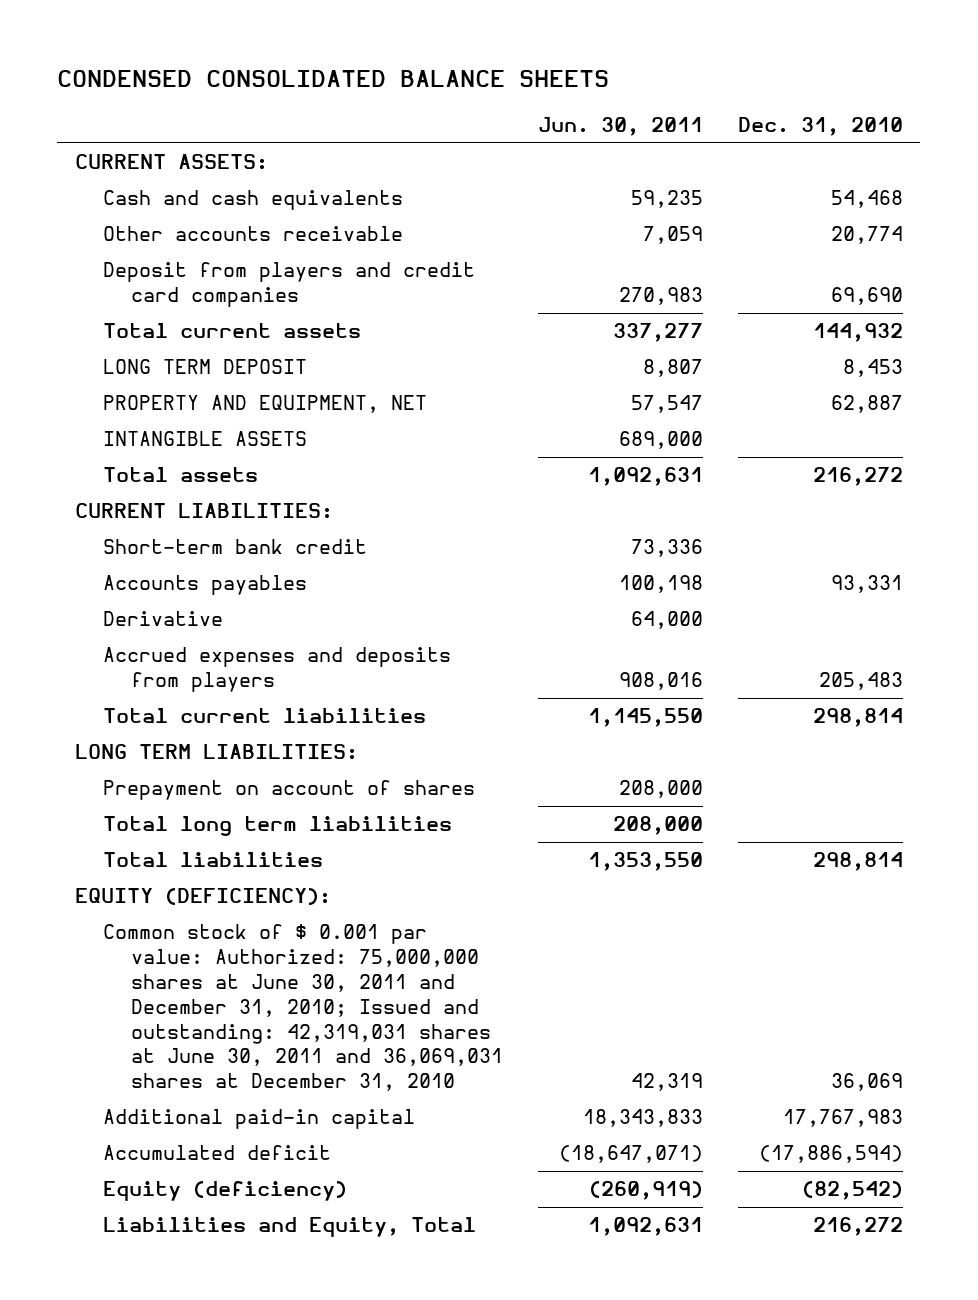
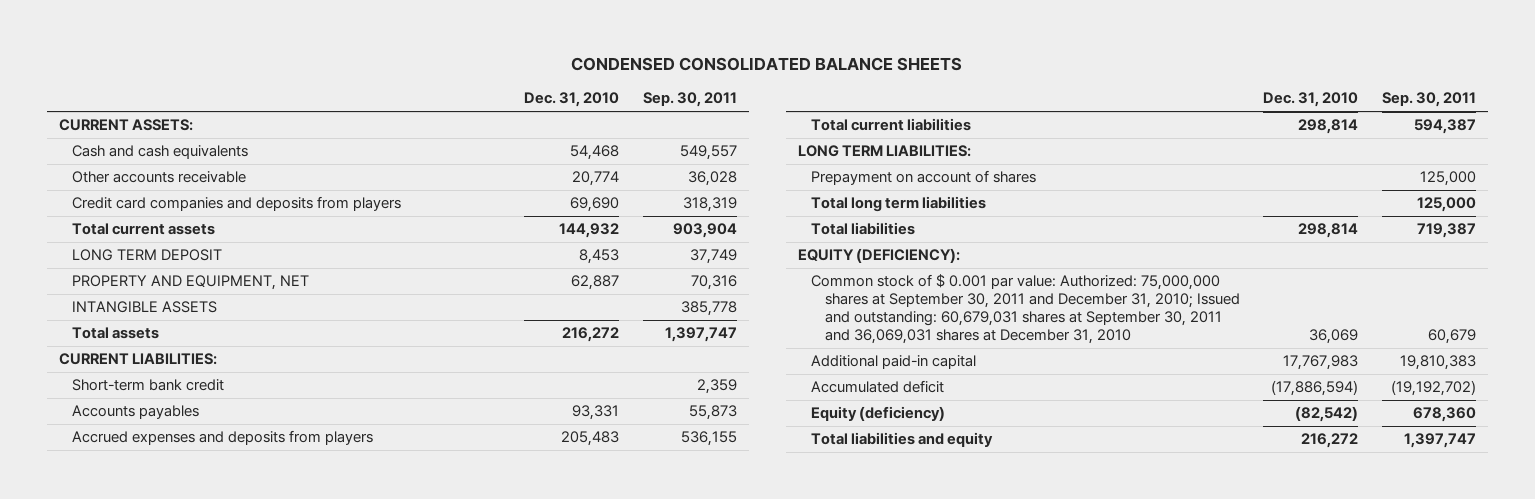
[537,117,703,137] Jun. 30, 2011 -> none
none -> [642,92,737,108] Sep. 30, 2011
[102,262,475,308] Deposit from players and credit card companies -> [72,196,402,212] Credit card companies and deposits from players
[102,611,223,627] Derivative -> none
[102,924,504,1092] Common stock of $ 0.001 par value: Authorized: 75,000,000 shares at June 30, 2011 and December 31, 2010; Issued and outstanding: 42,319,031 shares at June 30, 2011 and 36,069,031 shares at December 31, 2010 -> [811,274,1240,344] Common stock of $ 0.001 par value: Authorized: 75,000,000 shares at September 30, 2011 and December 31, 2010; Issued and outstanding: 60,679,031 shares at September 30, 2011 and 36,069,031 shares at December 31, 2010
[102,1217,476,1238] Liabilities and Equity, Total -> [811,432,994,448] Total liabilities and equity

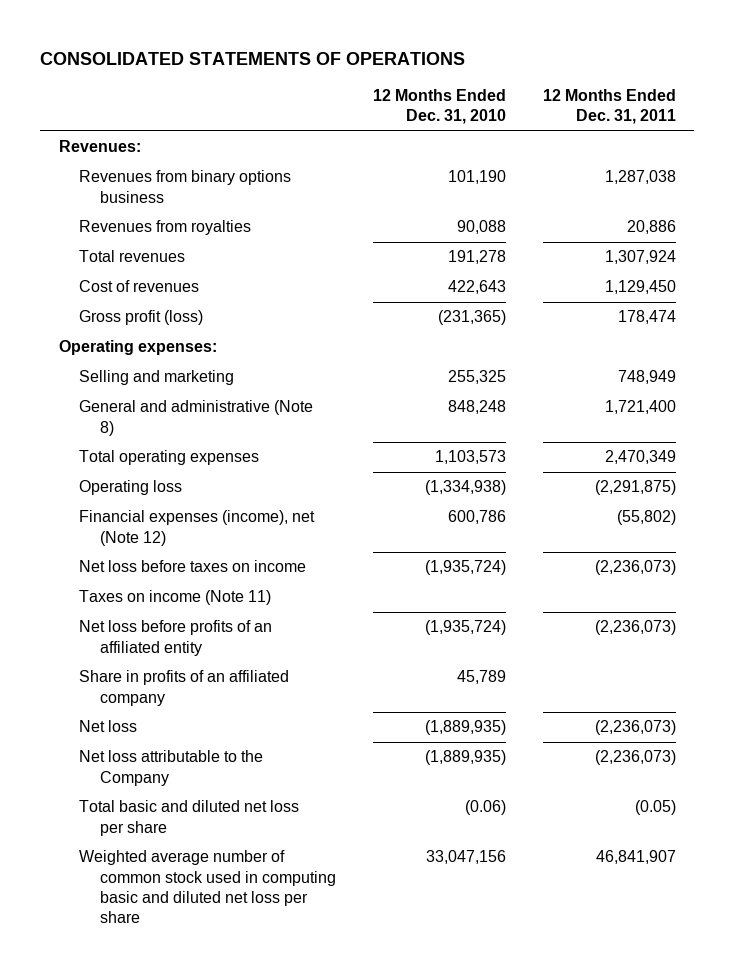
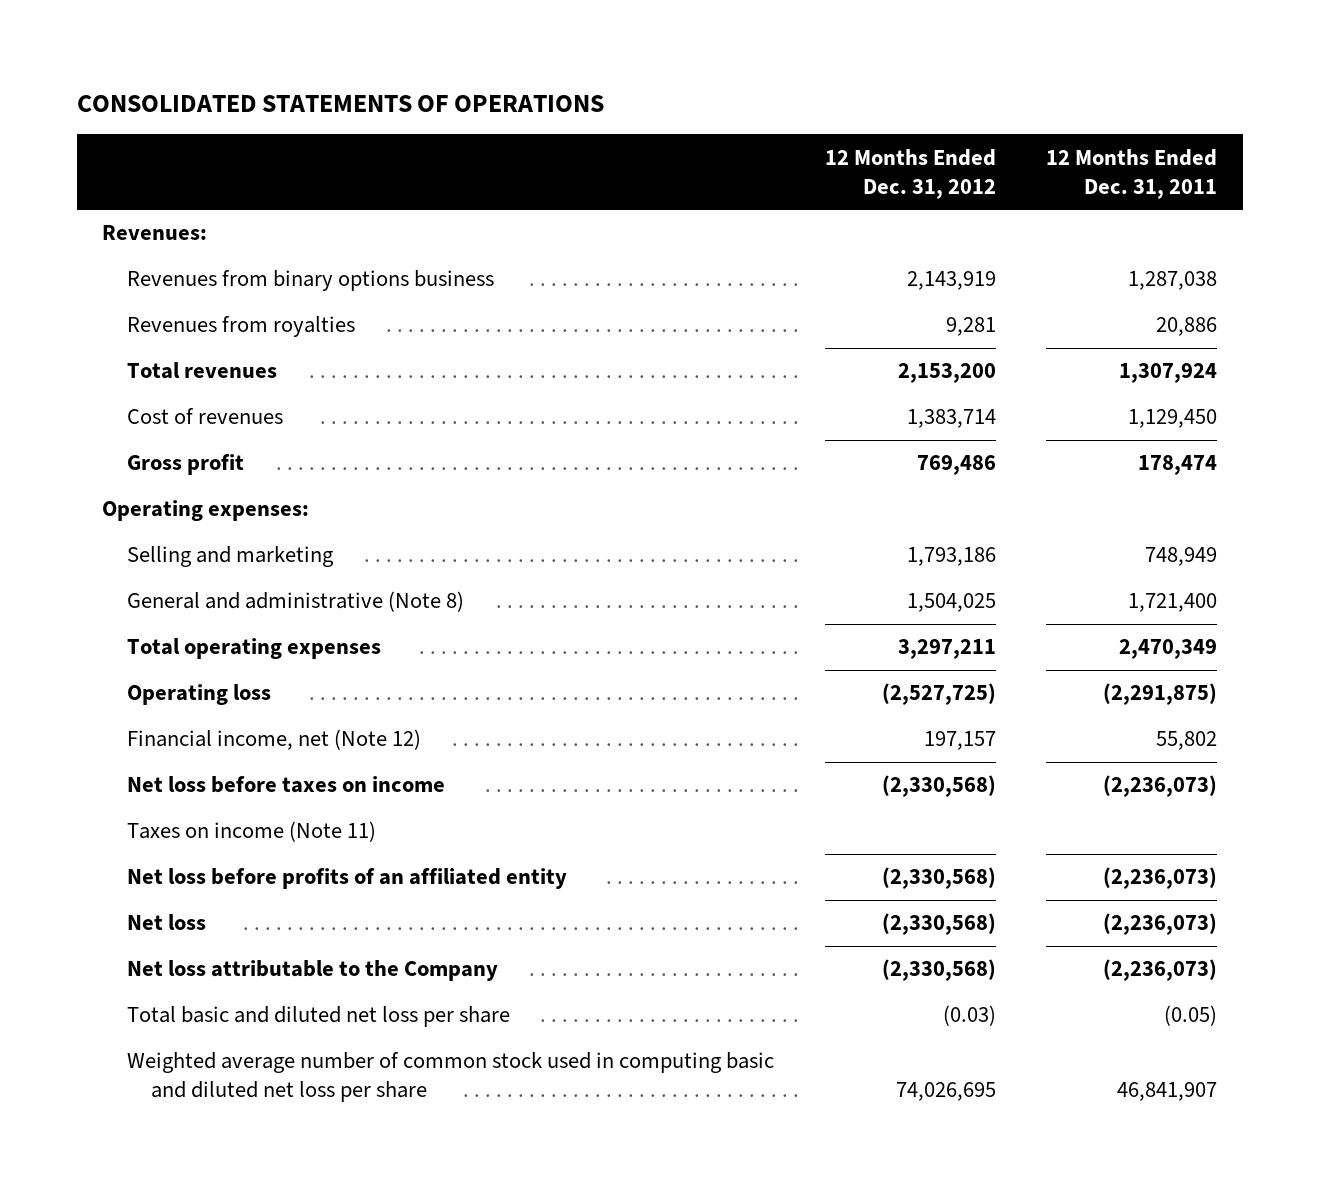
[372,89,506,125] 12 Months Ended Dec. 31, 2010 -> none
none -> [824,148,996,199] 12 Months Ended Dec. 31, 2012
[79,310,204,326] Gross profit (loss) -> [126,454,244,476] Gross profit
[79,510,316,546] Financial expenses (income), net (Note 12) -> [126,729,421,751] Financial income, net (Note 12)
[616,510,676,526] (55,802) -> [1156,731,1218,751] 55,802
[79,670,290,706] Share in profits of an affiliated company -> none

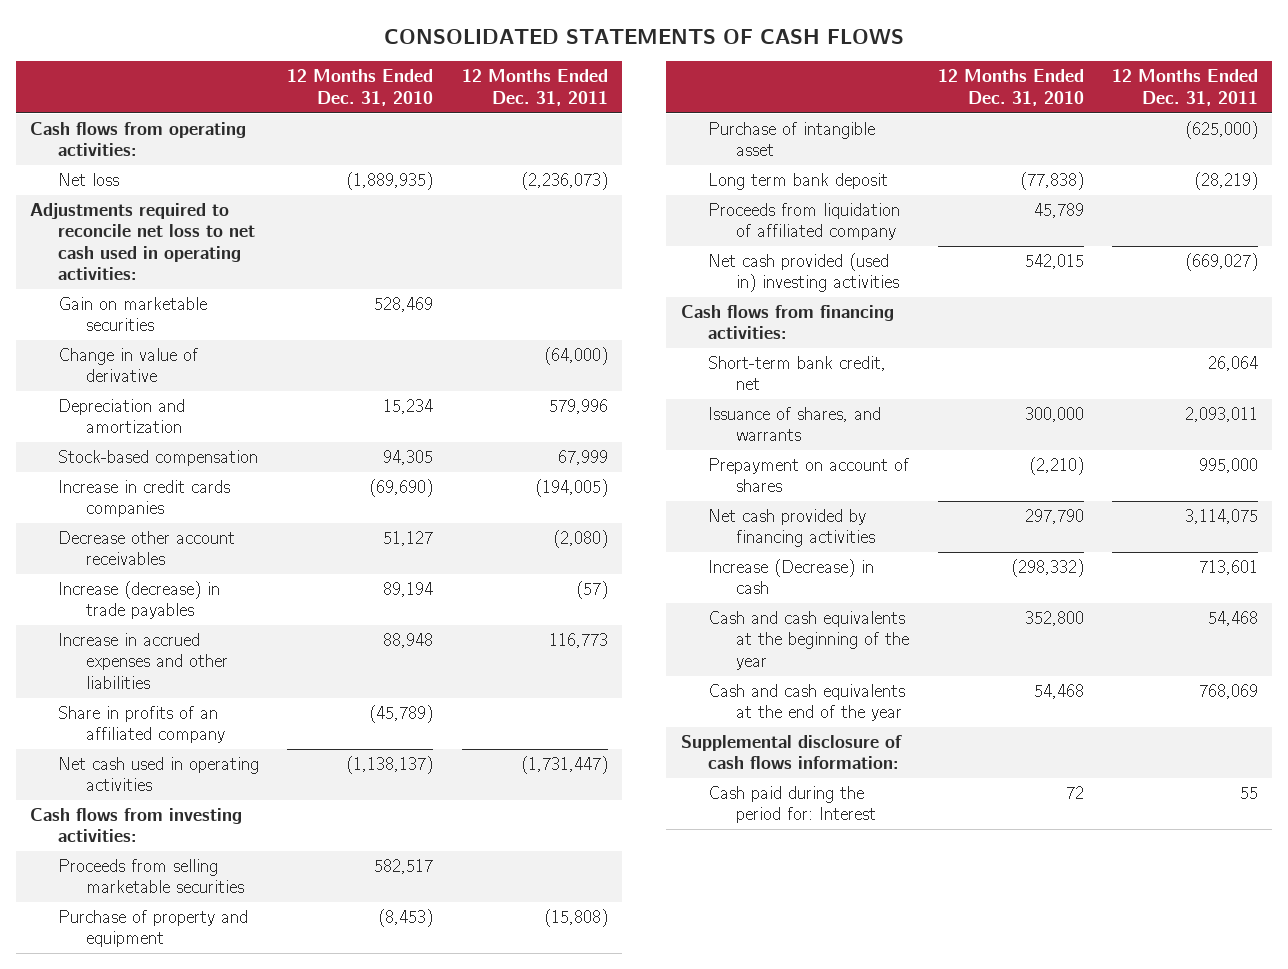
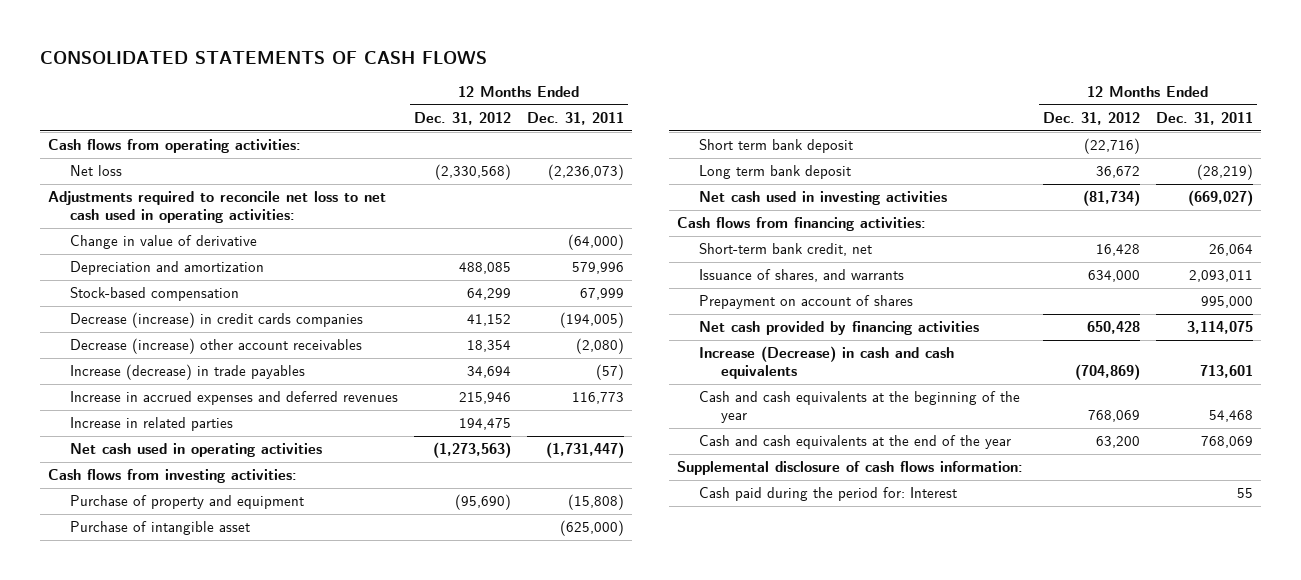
[287,69,434,106] 12 Months Ended Dec. 31, 2010 -> none
none -> [414,112,512,126] Dec. 31, 2012
[57,296,207,332] Gain on marketable securities -> none
[57,479,230,518] Increase in credit cards companies -> [70,312,364,329] Decrease (increase) in credit cards companies
[57,530,235,566] Decrease other account receivables -> [70,338,363,355] Decrease (increase) other account receivables
[57,705,225,744] Share in profits of an affiliated company -> none
[57,632,228,689] Increase in accrued expenses and other liabilities -> [70,391,399,406] Increase in accrued expenses and deferred revenues
none -> [70,417,234,432] Increase in related parties
[57,858,244,894] Proceeds from selling marketable securities -> none
none -> [699,139,854,154] Short term bank deposit
[708,202,901,241] Proceeds from liquidation of affiliated company -> none
[708,252,900,293] Net cash provided (used in) investing activities -> [699,191,948,206] Net cash used in investing activities
[708,558,875,595] Increase (Decrease) in cash -> [699,346,955,380] Increase (Decrease) in cash and cash equivalents

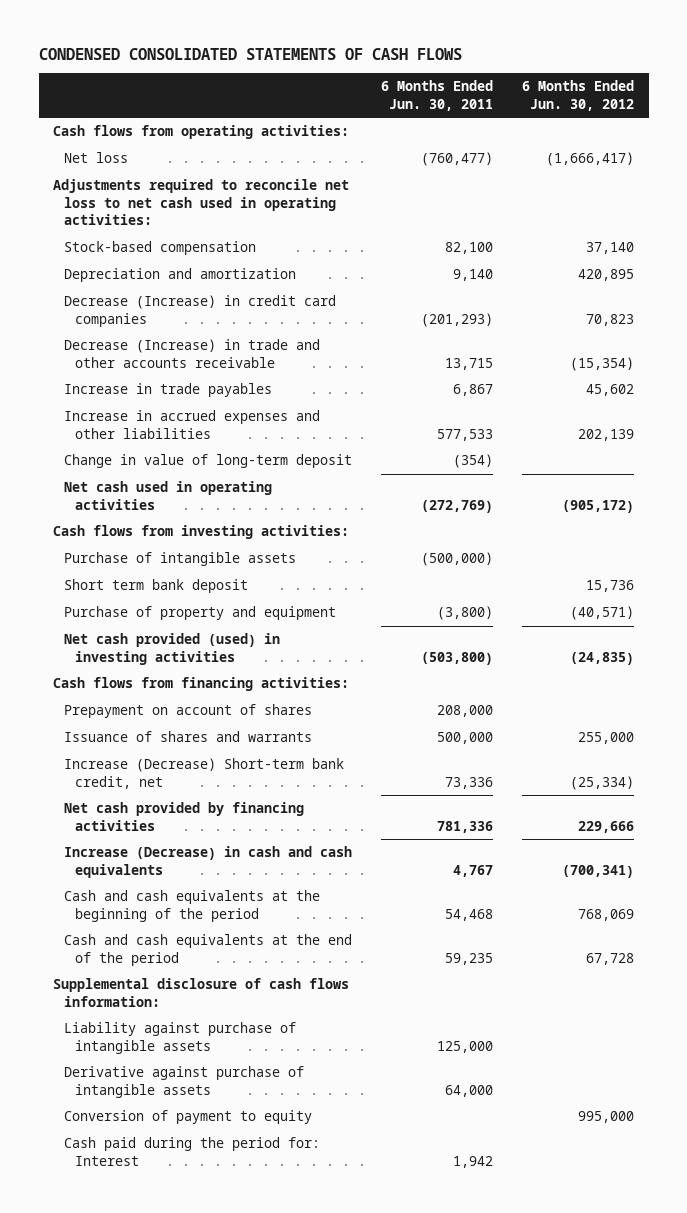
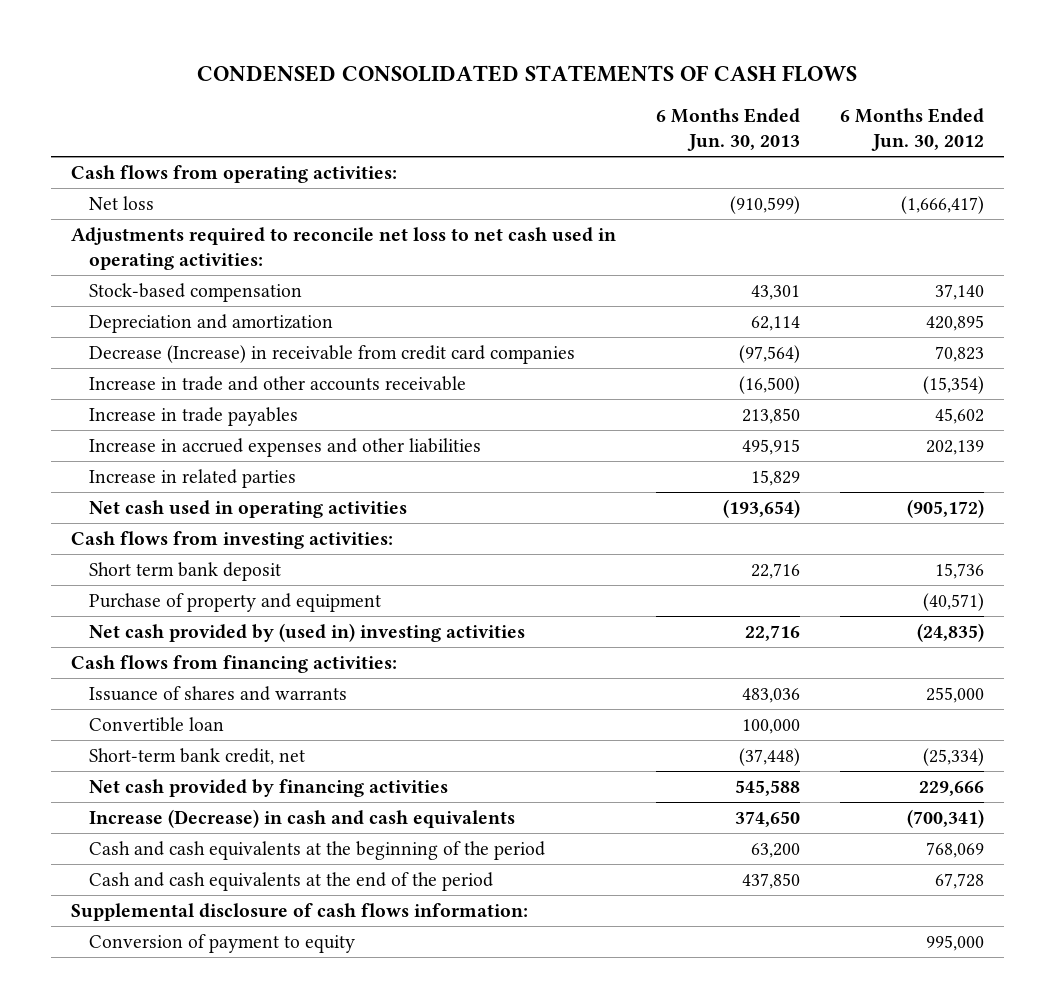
[381,80,494,111] 6 Months Ended Jun. 30, 2011 -> none
none -> [655,108,800,151] 6 Months Ended Jun. 30, 2013
[63,295,336,327] Decrease (Increase) in credit card companies -> none
[63,339,320,368] Decrease (Increase) in trade and other accounts receivable -> [89,344,576,364] Decrease (Increase) in receivable from credit card companies
[570,356,635,371] (15,354) -> [935,345,985,362] 70,823
none -> [89,375,467,391] Increase in trade and other accounts receivable
[63,454,352,469] Change in value of long-term deposit -> none
none -> [89,468,297,488] Increase in related parties
[63,552,296,567] Purchase of intangible assets -> none
[63,633,280,665] Net cash provided (used) in investing activities -> [89,622,526,642] Net cash provided by (used in) investing activities
[63,704,312,719] Prepayment on account of shares -> none
none -> [89,716,225,732] Convertible loan
[63,758,344,789] Increase (Decrease) Short-term bank credit, net -> [89,747,306,765] Short-term bank credit, net
[63,1022,296,1054] Liability against purchase of intangible assets -> none
[63,1066,304,1098] Derivative against purchase of intangible assets -> none
[63,1137,320,1166] Cash paid during the period for: Interest -> none

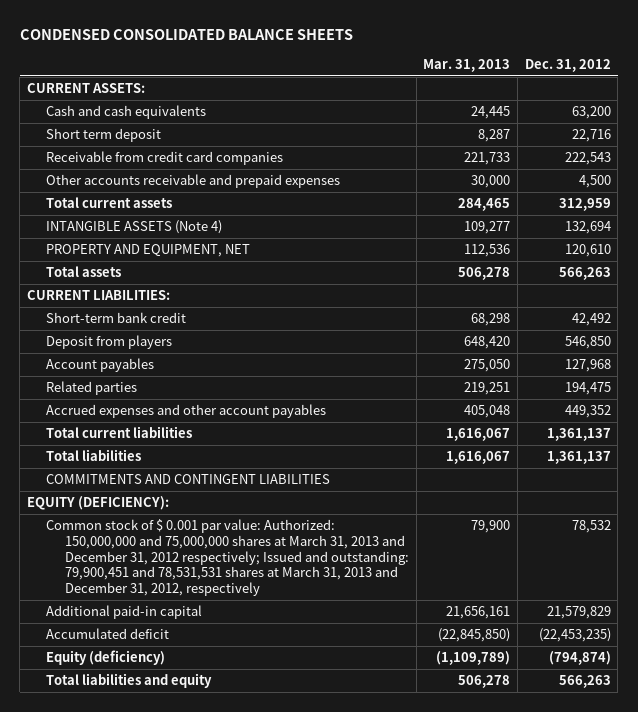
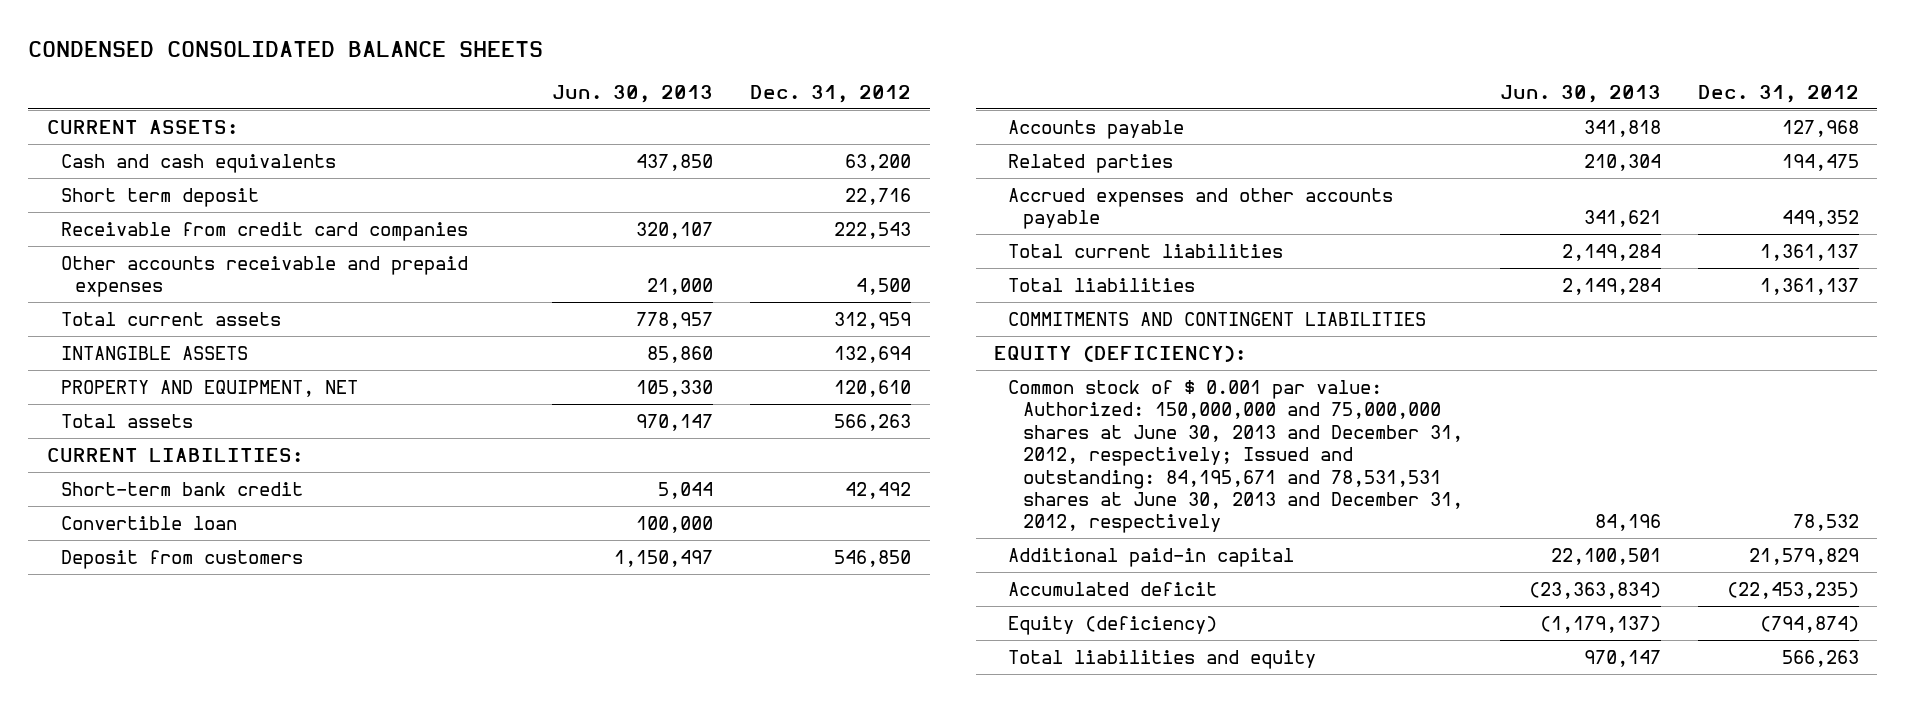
[423,58,511,72] Mar. 31, 2013 -> none
none -> [552,84,714,103] Jun. 30, 2013
[46,220,223,235] INTANGIBLE ASSETS (Note 4) -> [60,345,248,360] INTANGIBLE ASSETS
none -> [60,515,237,530] Convertible loan
[46,335,173,350] Deposit from players -> [60,549,303,569] Deposit from customers
[46,358,155,373] Account payables -> [1008,119,1185,139] Accounts payable
[46,404,327,419] Accrued expenses and other account payables -> [1008,187,1394,230] Accrued expenses and other accounts payable
[46,519,409,597] Common stock of $ 0.001 par value: Authorized: 150,000,000 and 75,000,000 shares at March 31, 2013 and December 31, 2012 respectively; Issued and outstanding: 79,900,451 and 78,531,531 shares at March 31, 2013 and December 31, 2012, respectively -> [1008,379,1463,534] Common stock of $ 0.001 par value: Authorized: 150,000,000 and 75,000,000 shares at June 30, 2013 and December 31, 2012, respectively; Issued and outstanding: 84,195,671 and 78,531,531 shares at June 30, 2013 and December 31, 2012, respectively

